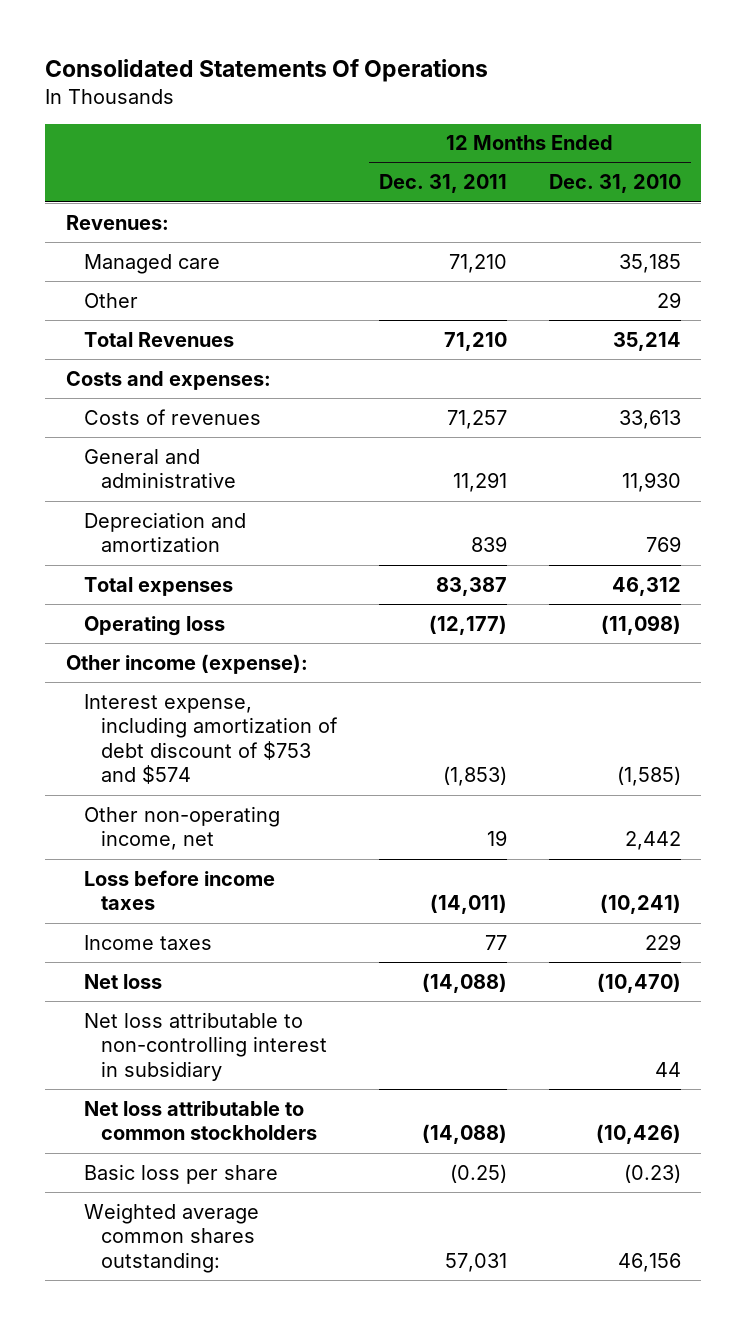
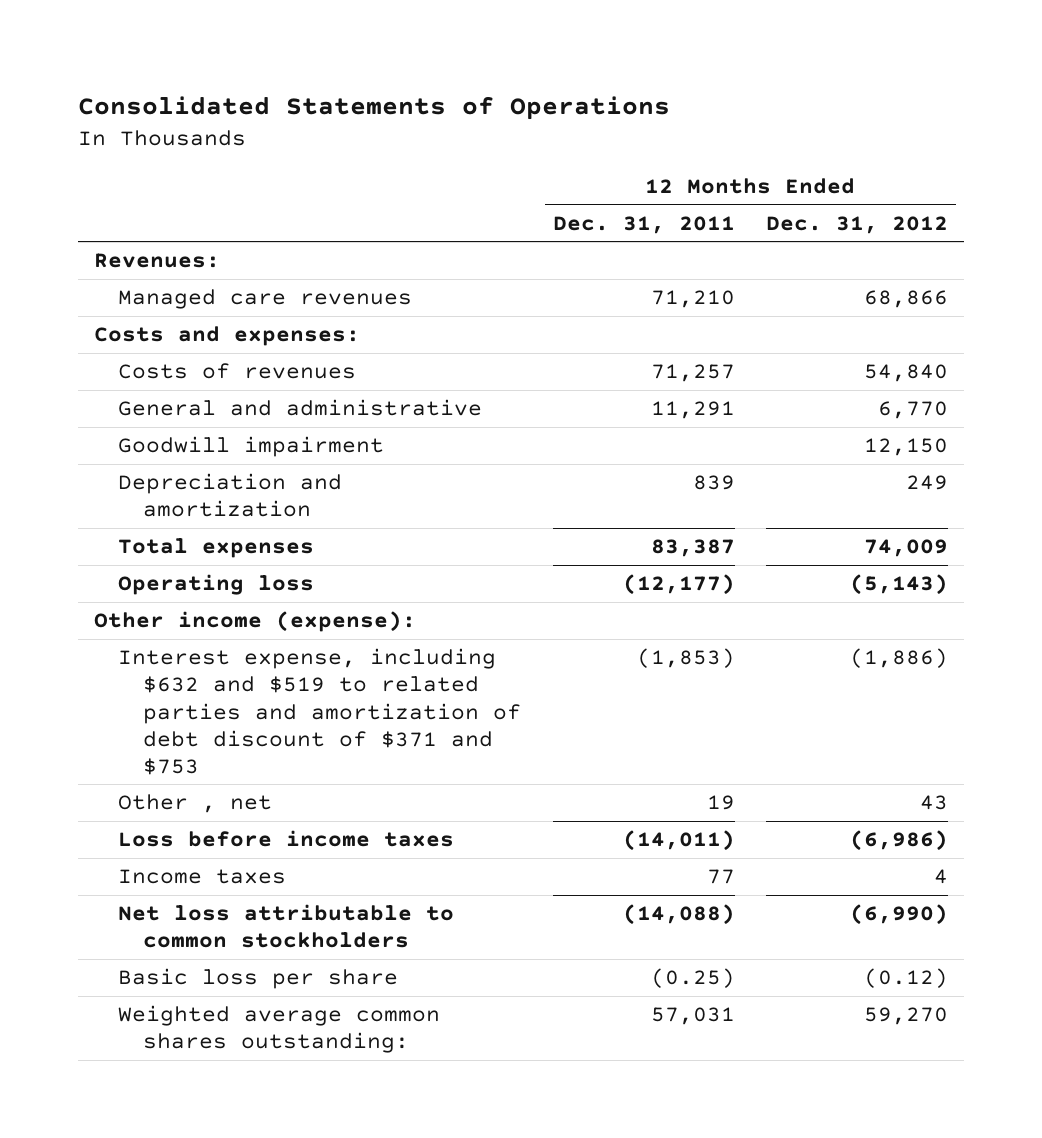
[45,58,489,82] Consolidated Statements Of Operations -> [77,95,670,120] Consolidated Statements of Operations
[548,174,681,194] Dec. 31, 2010 -> none
none -> [766,215,949,234] Dec. 31, 2012
[83,292,138,308] Other -> none
[83,331,234,347] Total Revenues -> none
[83,253,220,274] Managed care -> [118,289,413,310] Managed care revenues
none -> [118,436,385,458] Goodwill impairment
[83,693,339,785] Interest expense, including amortization of debt discount of $753 and $574 -> [118,648,521,775] Interest expense, including $632 and $519 to related parties and amortization of debt discount of $371 and $753
[83,805,280,851] Other non-operating income, net -> [118,794,273,814] Other , net
[83,973,162,989] Net loss -> none
[83,1011,328,1081] Net loss attributable to non-controlling interest in subsidiary -> none

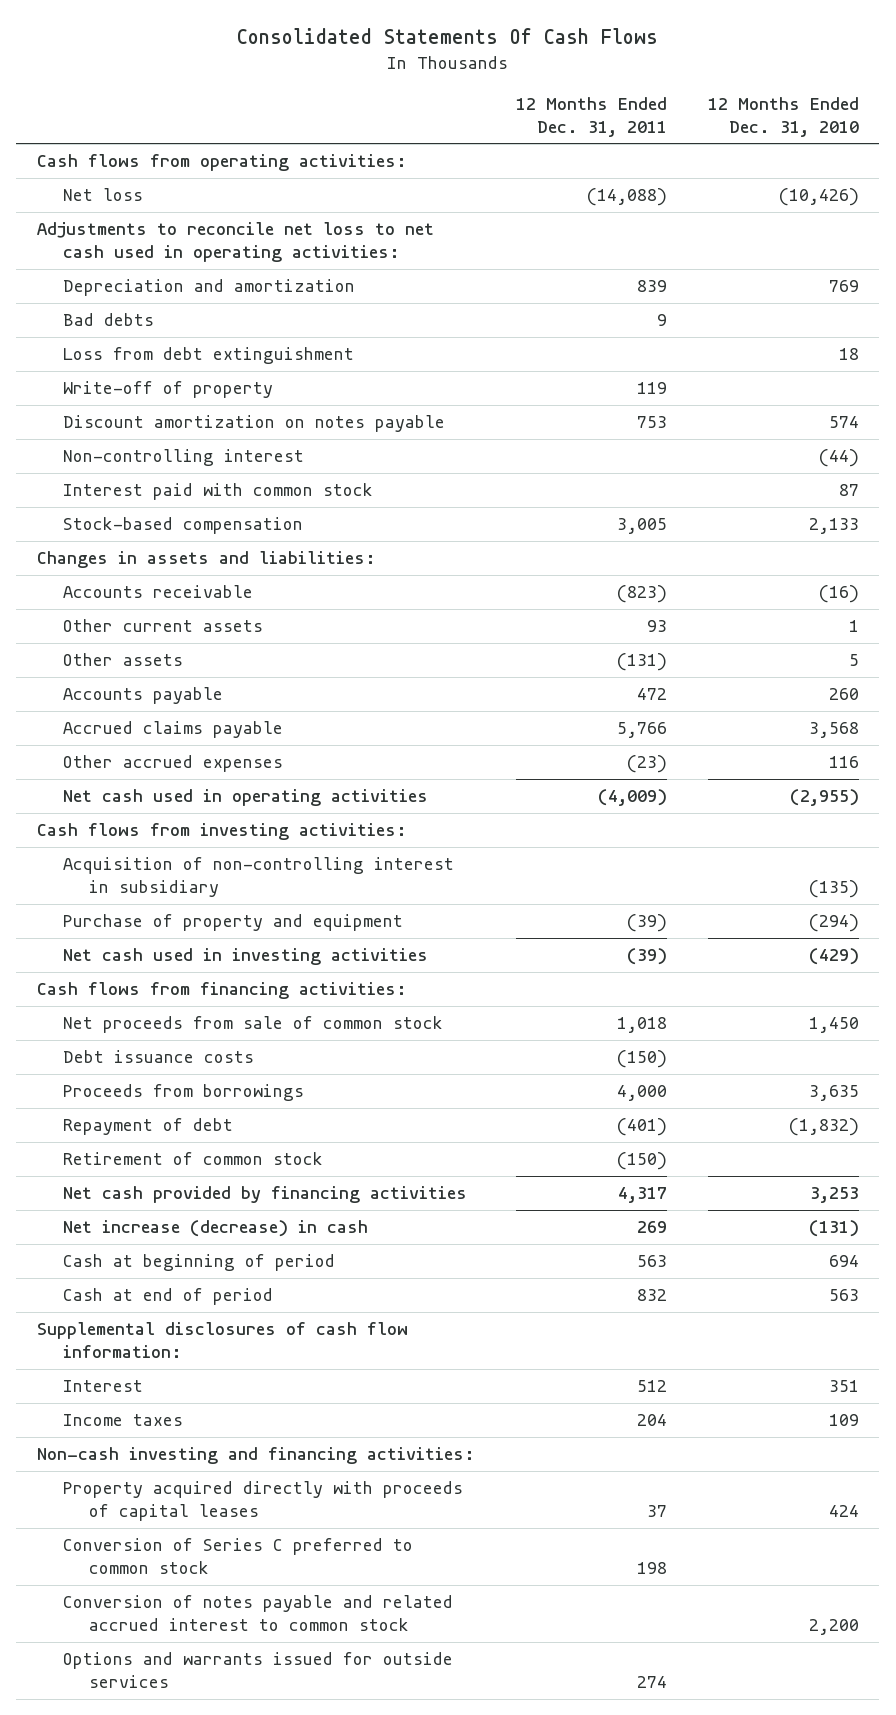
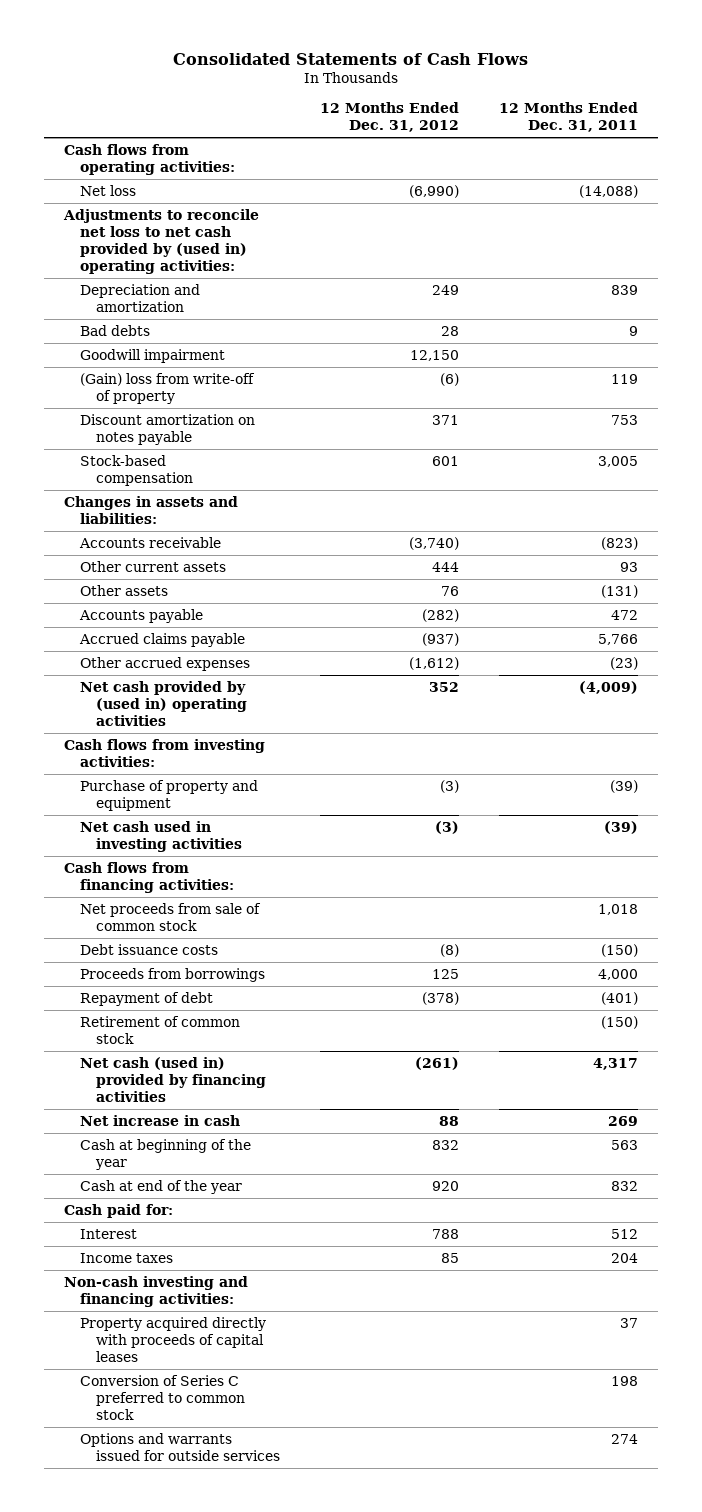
[236,28,658,45] Consolidated Statements Of Cash Flows -> [172,52,528,65] Consolidated Statements of Cash Flows
[707,96,859,137] 12 Months Ended Dec. 31, 2010 -> none
none -> [319,102,459,133] 12 Months Ended Dec. 31, 2012
[36,222,434,263] Adjustments to reconcile net loss to net cash used in operating activities: -> [63,208,260,275] Adjustments to reconcile net loss to net cash provided by (used in) operating activities:
[62,347,354,365] Loss from debt extinguishment -> none
none -> [79,348,225,363] Goodwill impairment
[62,381,273,399] Write-off of property -> [79,372,255,404] (Gain) loss from write-off of property
[62,449,304,467] Non-controlling interest -> none
[62,483,373,501] Interest paid with common stock -> none
[62,789,428,807] Net cash used in operating activities -> [79,680,247,727] Net cash provided by (used in) operating activities
[62,857,454,898] Acquisition of non-controlling interest in subsidiary -> none
[36,1322,408,1359] Supplemental disclosures of cash flow information: -> none
[62,1186,467,1204] Net cash provided by financing activities -> [79,1056,266,1103] Net cash (used in) provided by financing activities
[62,1220,368,1238] Net increase (decrease) in cash -> [79,1114,240,1126] Net increase in cash
[62,1254,335,1272] Cash at beginning of period -> [79,1138,251,1170] Cash at beginning of the year
[62,1288,273,1306] Cash at end of period -> [79,1179,242,1194] Cash at end of the year
none -> [64,1203,174,1218] Cash paid for:
[62,1595,453,1632] Conversion of notes payable and related accrued interest to common stock -> none

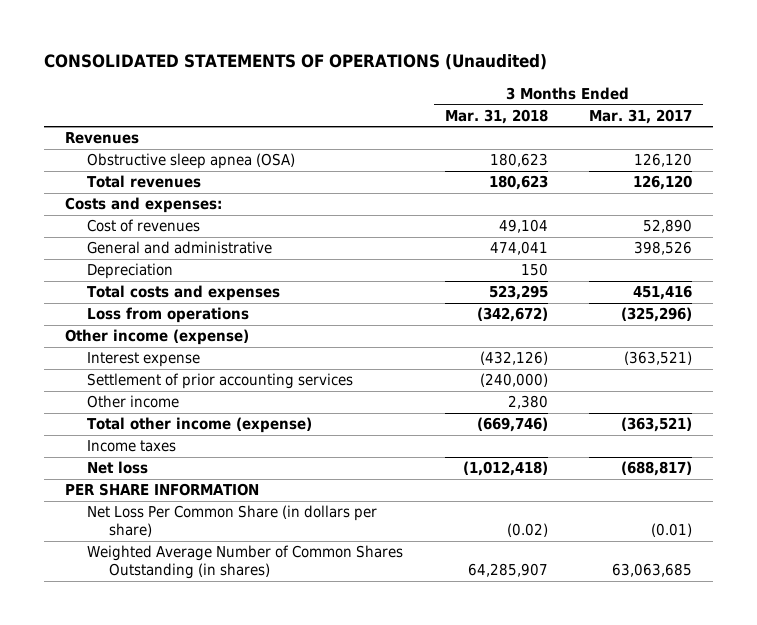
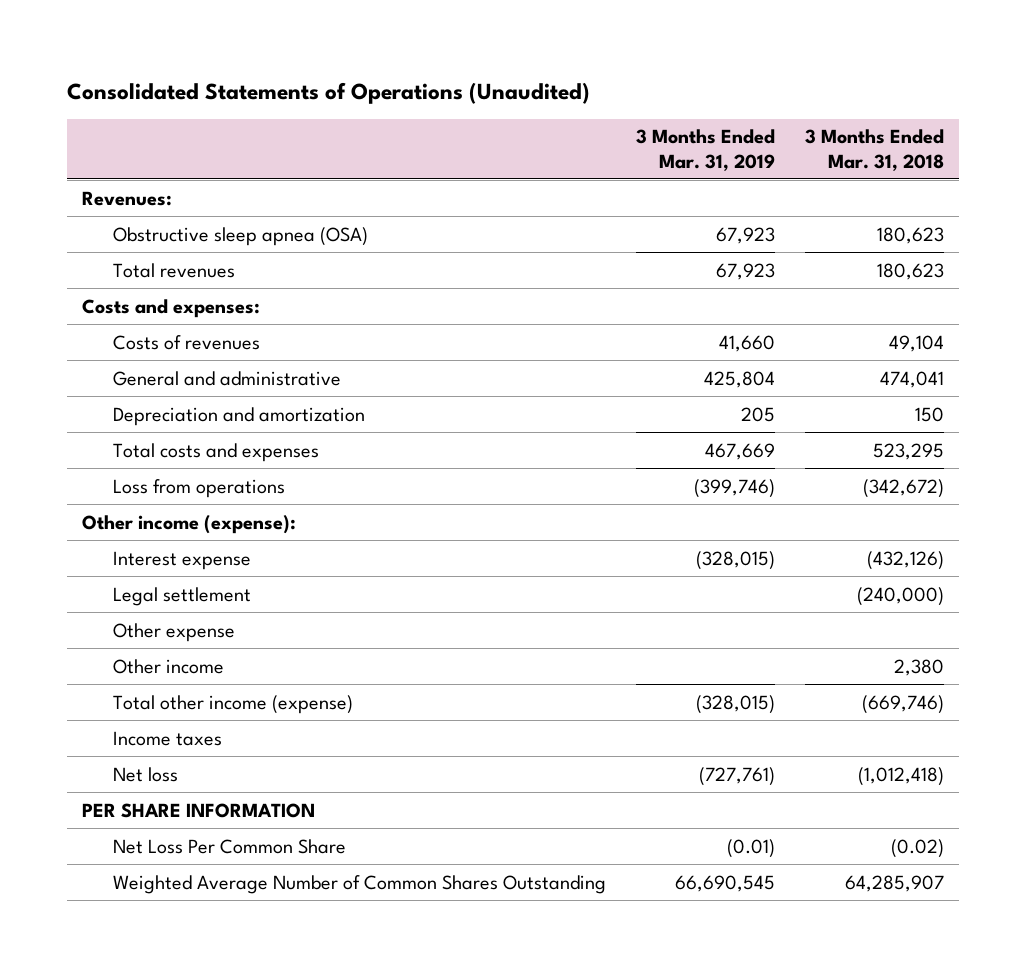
[44,54,548,71] CONSOLIDATED STATEMENTS OF OPERATIONS (Unaudited) -> [67,81,591,104] Consolidated Statements of Operations (Unaudited)
[589,108,693,124] Mar. 31, 2017 -> none
none -> [636,129,776,171] 3 Months Ended Mar. 31, 2019
[64,132,139,145] Revenues -> [82,190,173,206] Revenues:
[87,219,201,233] Cost of revenues -> [113,334,261,350] Costs of revenues
[87,263,174,280] Depreciation -> [113,406,366,426] Depreciation and amortization
[64,329,249,346] Other income (expense) -> [82,514,297,534] Other income (expense):
[87,373,354,390] Settlement of prior accounting services -> none
none -> [113,586,252,606] Legal settlement
none -> [113,622,236,642] Other expense
[87,505,378,538] Net Loss Per Common Share (in dollars per share) -> [113,838,347,854] Net Loss Per Common Share
[87,545,404,580] Weighted Average Number of Common Shares Outstanding (in shares) -> [113,874,607,894] Weighted Average Number of Common Shares Outstanding

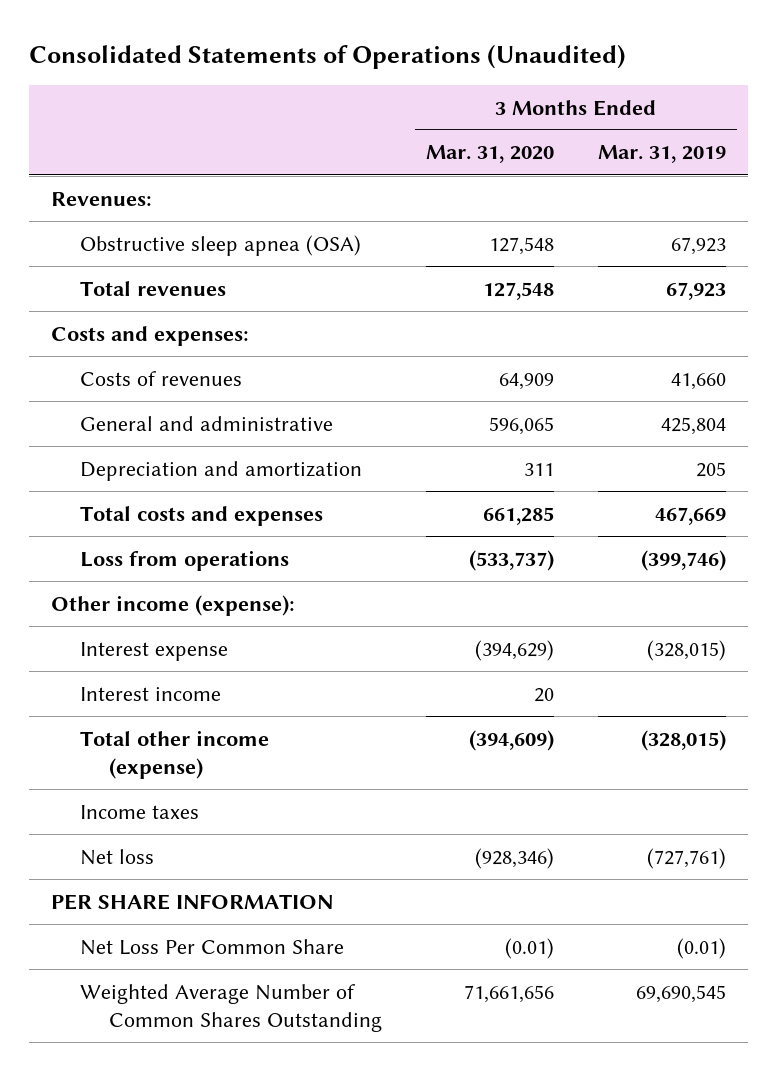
[804,129,944,171] 3 Months Ended Mar. 31, 2018 -> none
none -> [425,145,554,164] Mar. 31, 2020
[113,586,252,606] Legal settlement -> none
[113,622,236,642] Other expense -> none
[113,658,225,674] Other income -> none
none -> [79,686,221,701] Interest income
[675,874,776,892] 66,690,545 -> [636,984,727,1003] 69,690,545

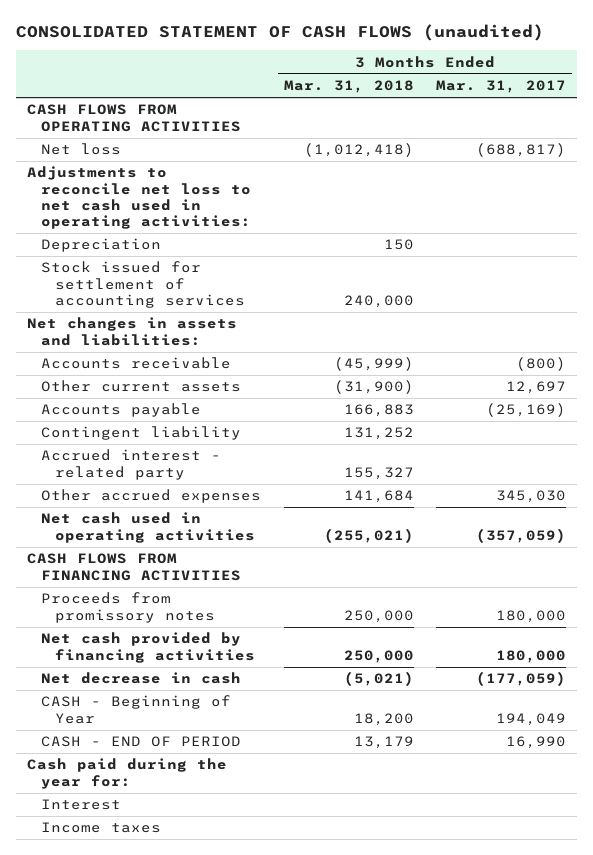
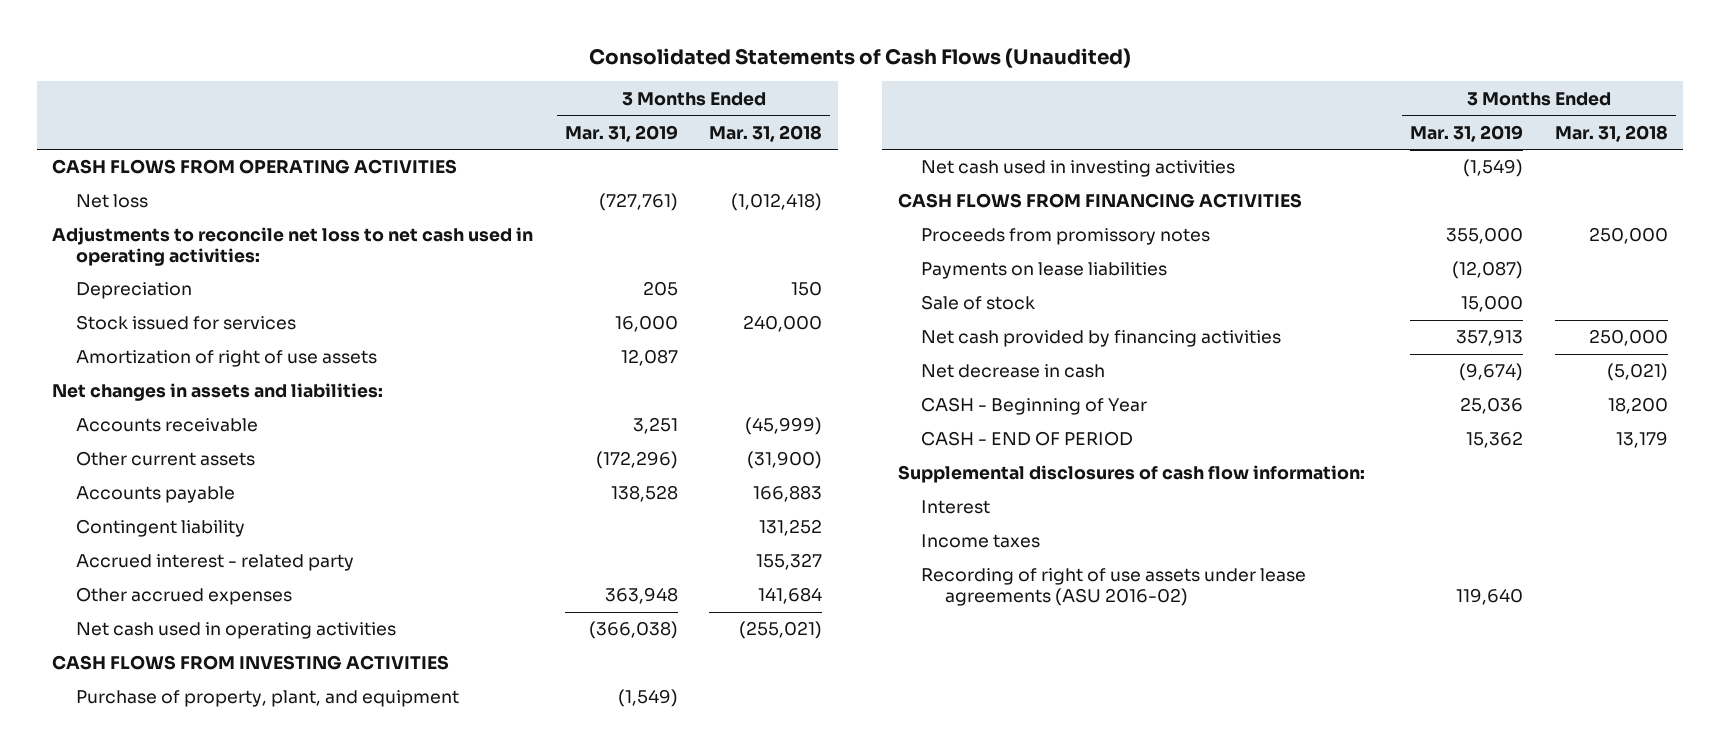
[15,23,544,41] CONSOLIDATED STATEMENT OF CASH FLOWS (unaudited) -> [588,47,1131,68] Consolidated Statements of Cash Flows (Unaudited)
[435,80,566,94] Mar. 31, 2017 -> none
none -> [564,124,678,142] Mar. 31, 2019
[41,261,246,308] Stock issued for settlement of accounting services -> [75,315,296,331] Stock issued for services
none -> [75,350,377,368] Amortization of right of use assets
none -> [52,655,450,671] CASH FLOWS FROM INVESTING ACTIVITIES
none -> [75,690,459,708] Purchase of property, plant, and equipment
none -> [921,160,1236,178] Net cash used in investing activities
none -> [921,262,1168,280] Payments on lease liabilities
none -> [921,295,1036,311] Sale of stock
[26,758,227,789] Cash paid during the year for: -> none
none -> [897,465,1365,484] Supplemental disclosures of cash flow information:
none -> [921,568,1307,606] Recording of right of use assets under lease agreements (ASU 2016-02)

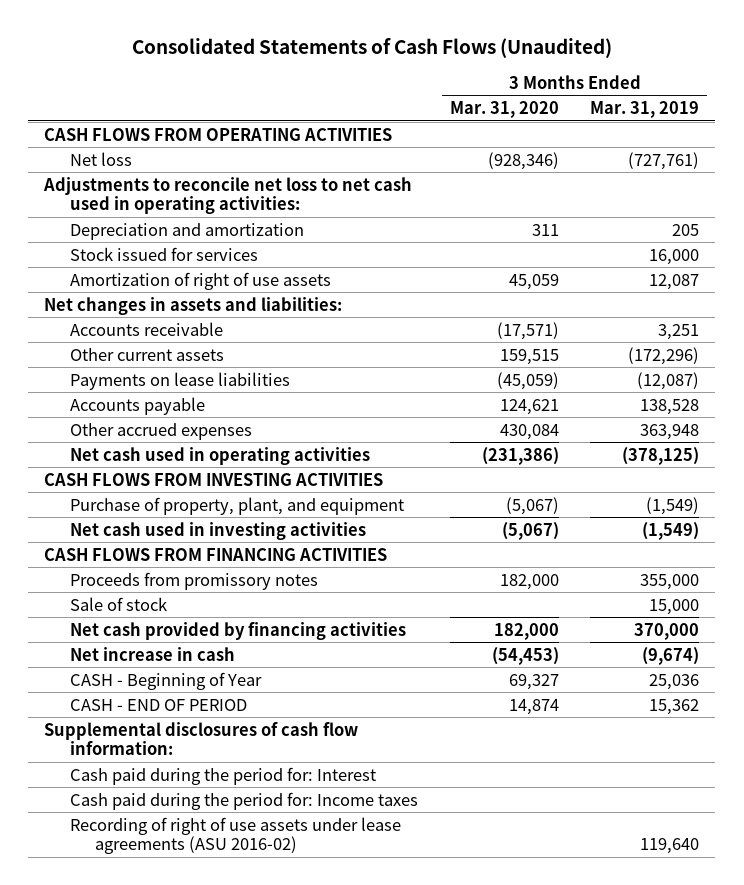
[709,124,823,142] Mar. 31, 2018 -> none
none -> [449,101,559,119] Mar. 31, 2020
[75,282,192,300] Depreciation -> [69,222,304,240] Depreciation and amortization
[921,262,1168,280] Payments on lease liabilities -> [69,371,290,390] Payments on lease liabilities
[75,519,245,538] Contingent liability -> none
[75,554,354,572] Accrued interest - related party -> none
[588,621,678,640] (366,038) -> [622,446,700,465] (378,125)
[1456,329,1524,347] 357,913 -> [634,622,700,640] 370,000
[921,364,1106,379] Net decrease in cash -> [69,646,235,661] Net increase in cash
[921,500,991,515] Interest -> [69,766,376,785] Cash paid during the period for: Interest
[921,534,1041,549] Income taxes -> [69,791,418,810] Cash paid during the period for: Income taxes

